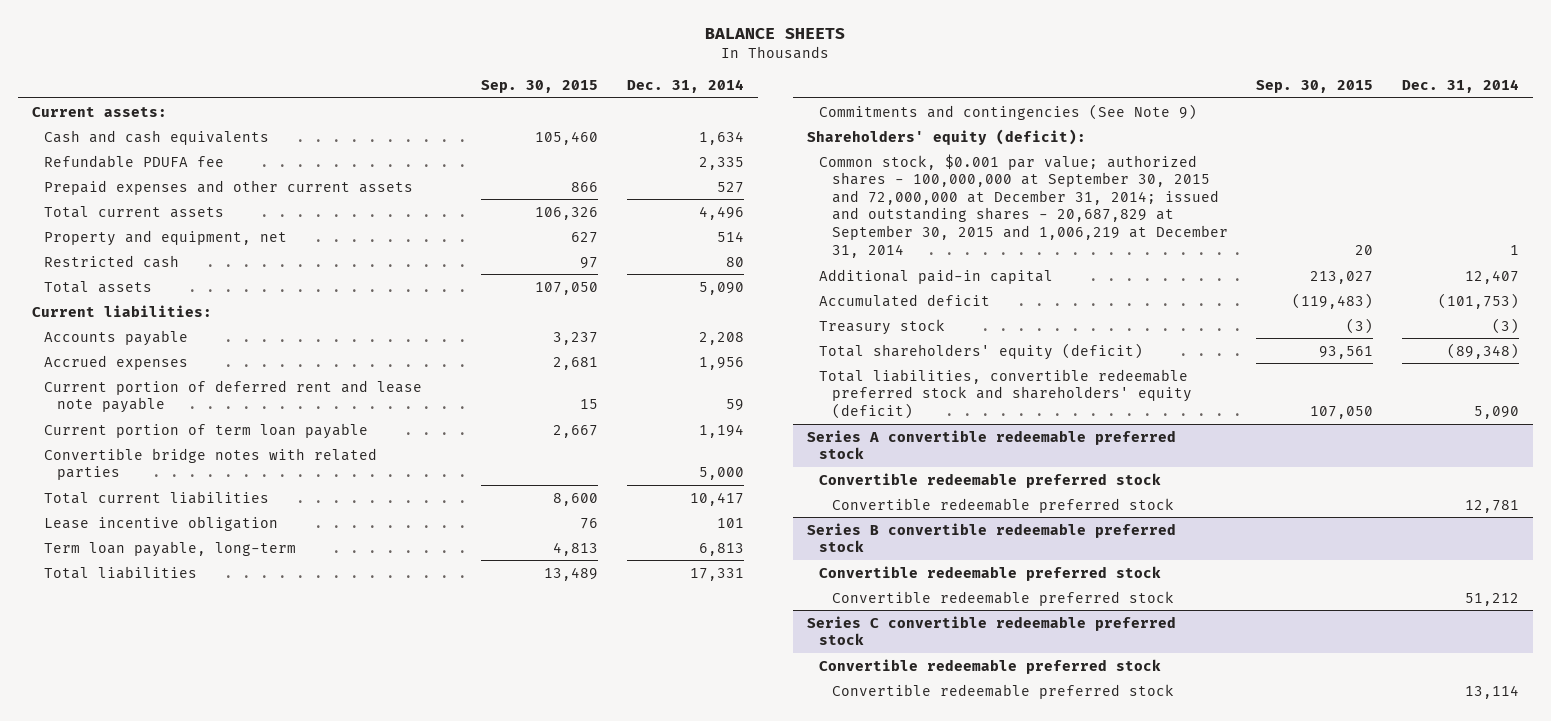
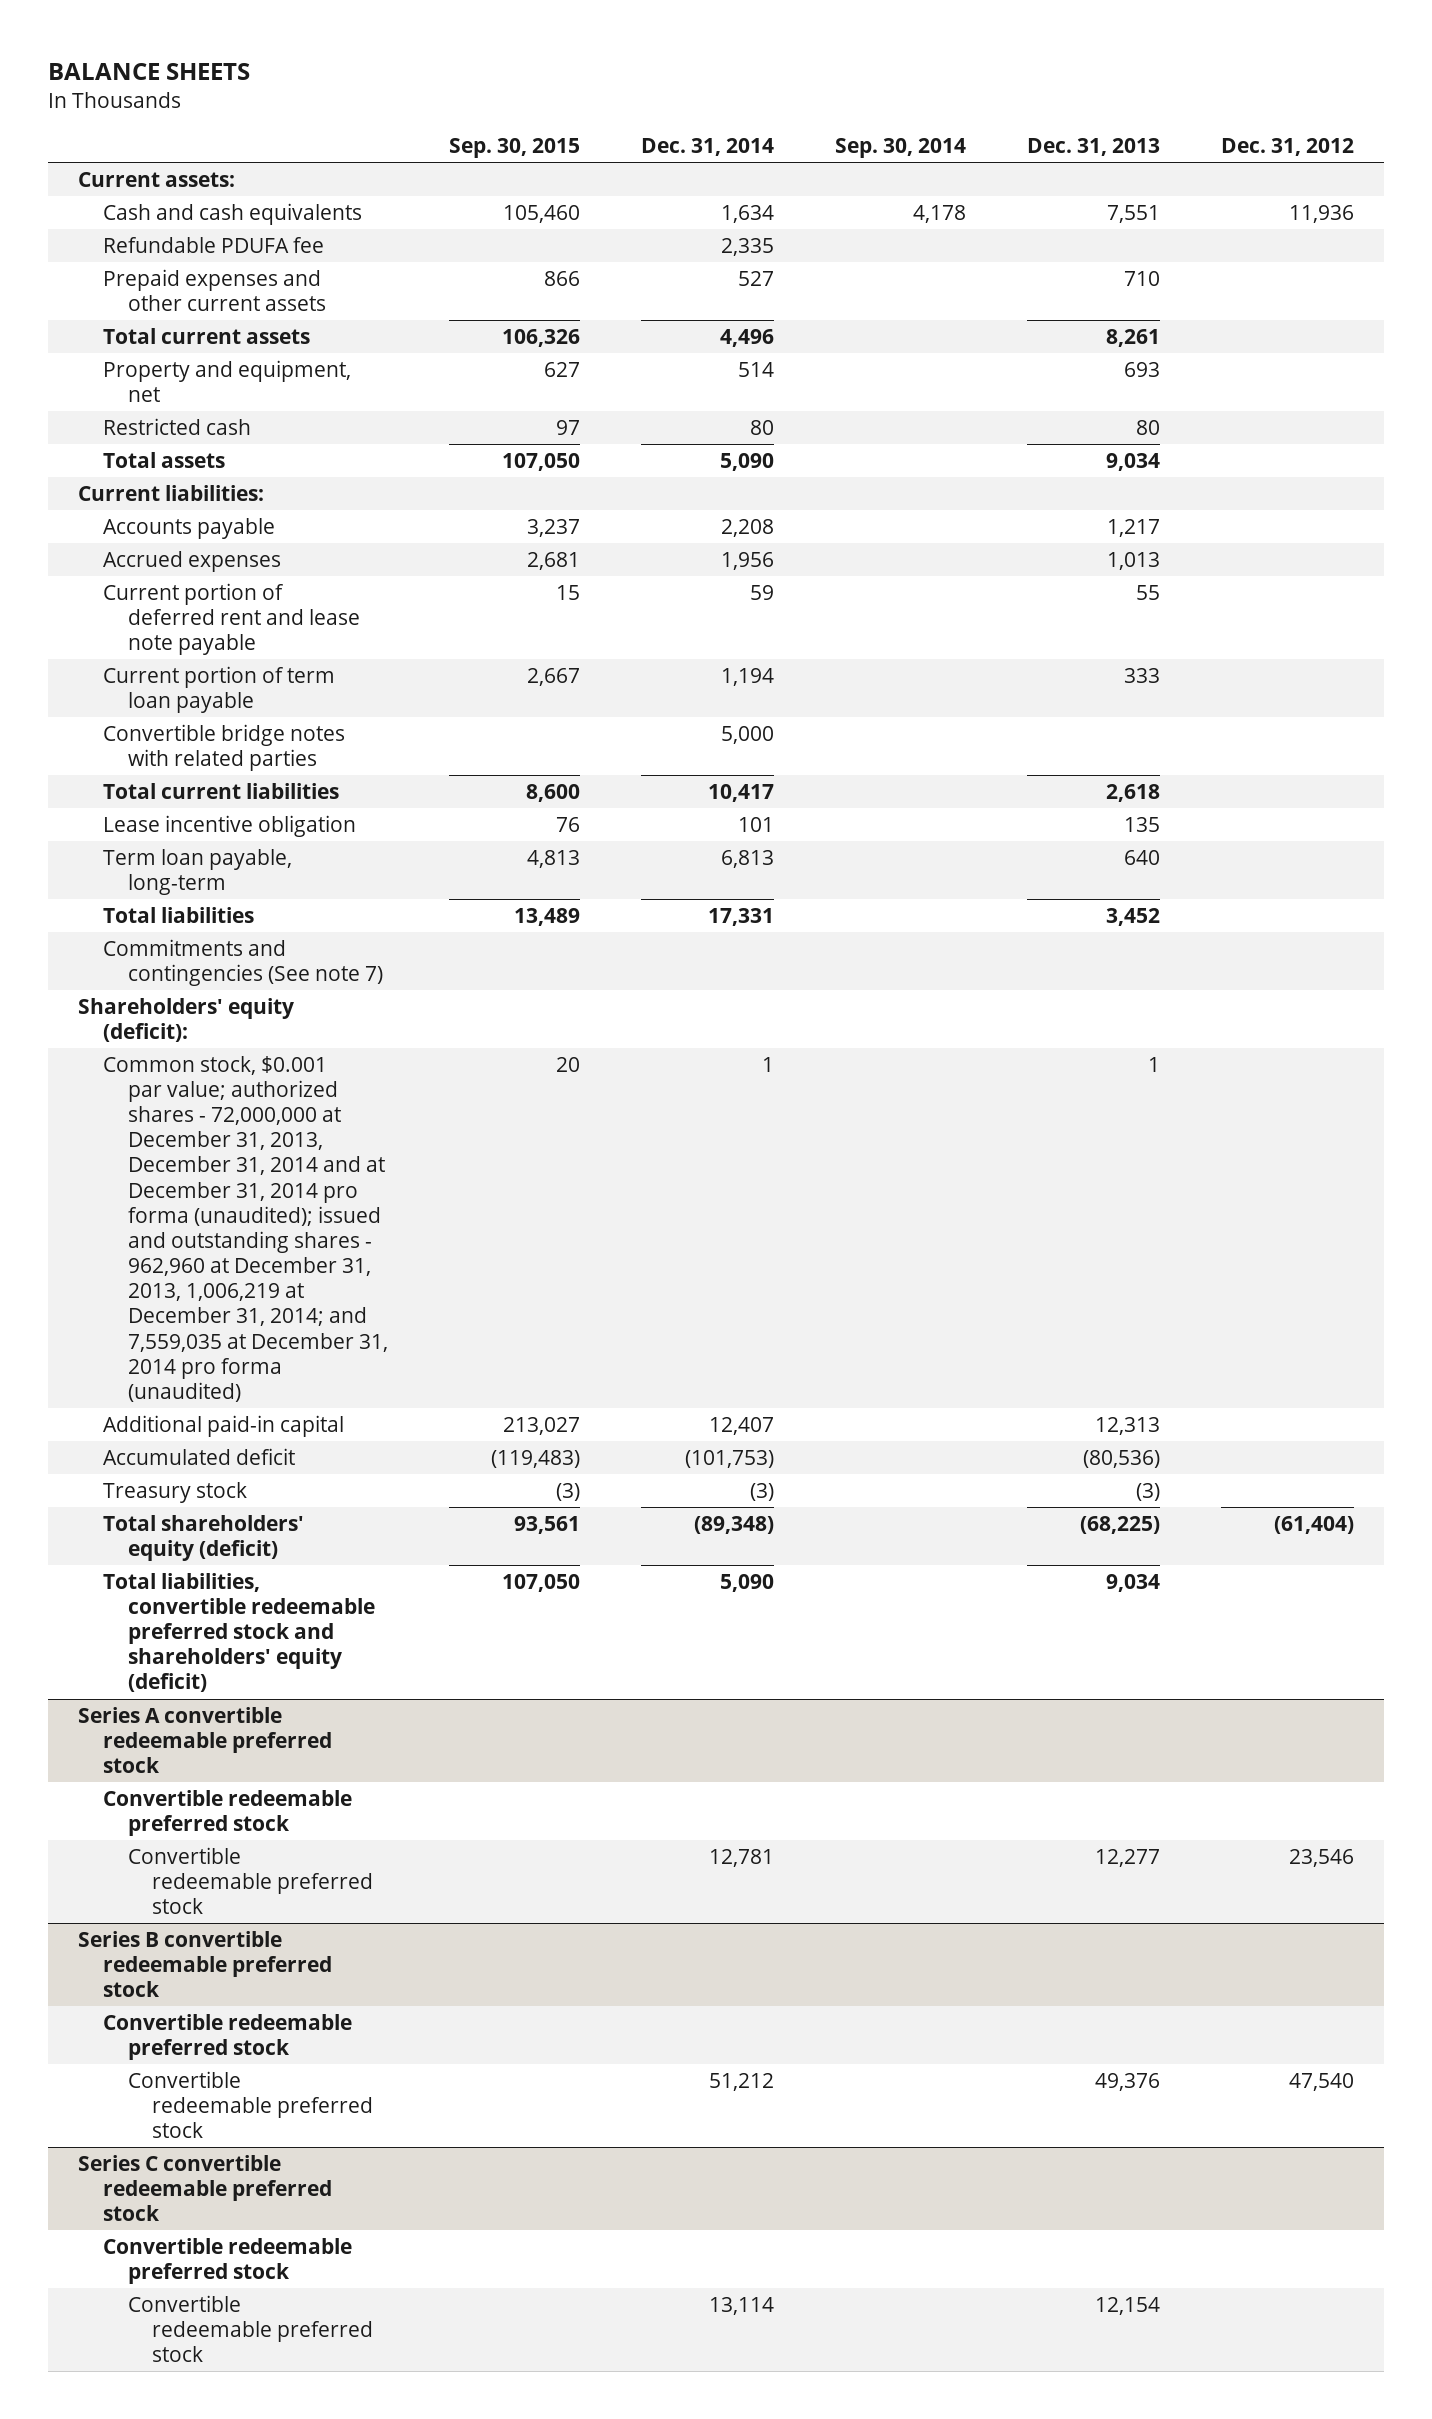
none -> [834,138,966,159] Sep. 30, 2014
none -> [1026,138,1160,157] Dec. 31, 2013
none -> [1220,138,1354,157] Dec. 31, 2012
[819,103,1198,120] Commitments and contingencies (See Note 9) -> [102,938,383,987] Commitments and contingencies (See note 7)
[819,153,1228,258] Common stock, $0.001 par value; authorized shares - 100,000,000 at September 30, 2015 and 72,000,000 at December 31, 2014; issued and outstanding shares - 20,687,829 at September 30, 2015 and 1,006,219 at December 31, 2014 -> [102,1055,388,1402] Common stock, $0.001 par value; authorized shares - 72,000,000 at December 31, 2013, December 31, 2014 and at December 31, 2014 pro forma (unaudited); issued and outstanding shares - 962,960 at December 31, 2013, 1,006,219 at December 31, 2014; and 7,559,035 at December 31, 2014 pro forma (unaudited)

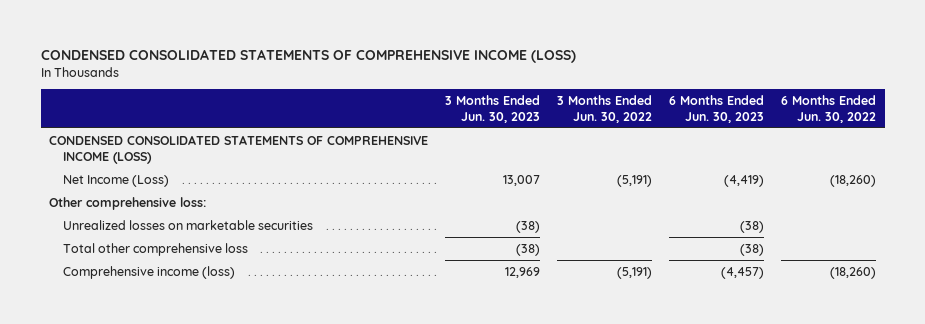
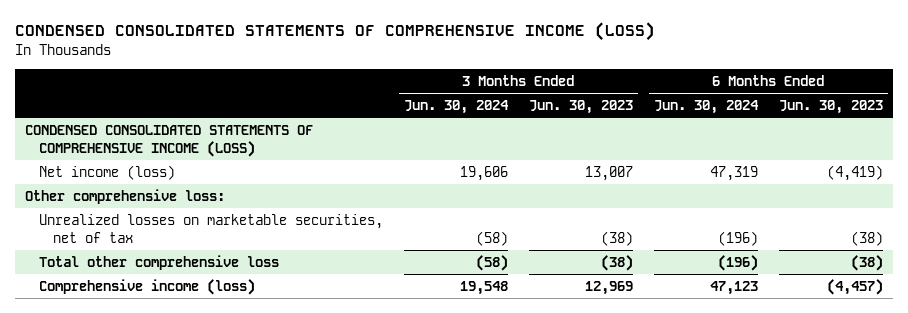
[557,94,653,123] 3 Months Ended Jun. 30, 2022 -> none
[781,94,877,123] 6 Months Ended Jun. 30, 2022 -> none
none -> [403,99,509,114] Jun. 30, 2024
none -> [653,99,759,114] Jun. 30, 2024
[62,174,169,187] Net Income (Loss) -> [39,164,176,180] Net income (loss)
[62,219,313,230] Unrealized losses on marketable securities -> [39,213,384,243] Unrealized losses on marketable securities, net of tax

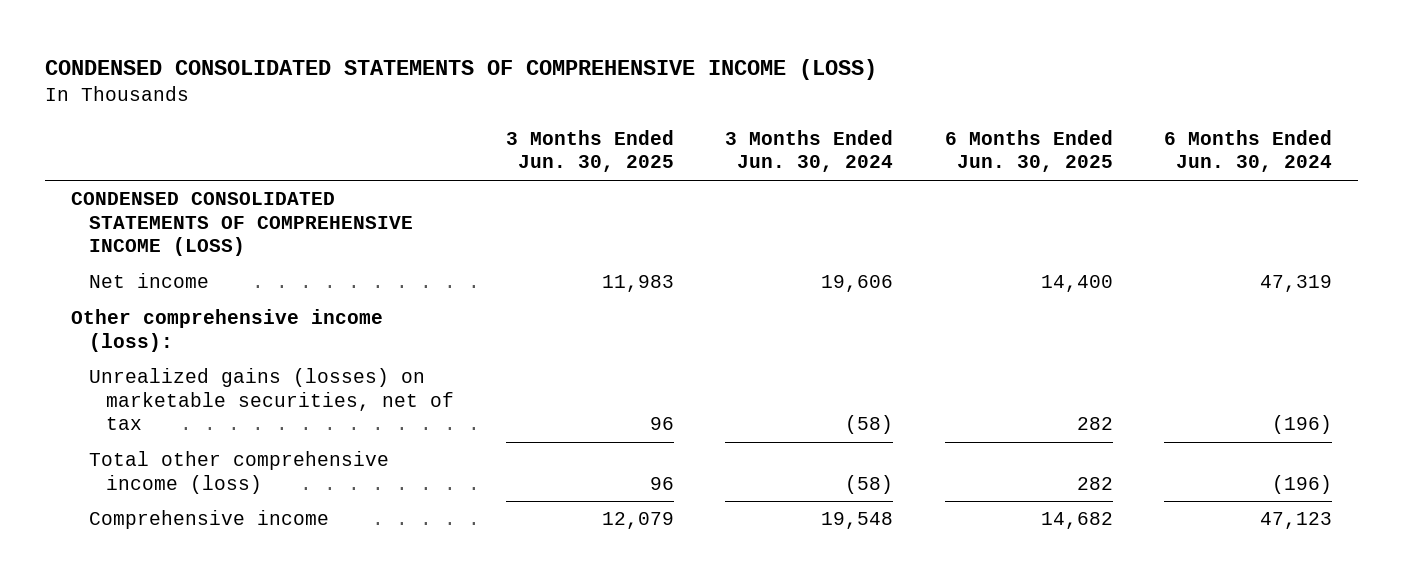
[528,99,633,114] Jun. 30, 2023 -> none
[778,99,883,114] Jun. 30, 2023 -> none
none -> [505,130,674,173] 3 Months Ended Jun. 30, 2025
none -> [944,130,1113,173] 6 Months Ended Jun. 30, 2025
[39,164,176,180] Net income (loss) -> [88,273,209,289] Net income
[25,188,226,204] Other comprehensive loss: -> [71,309,384,352] Other comprehensive income (loss):
[39,213,384,243] Unrealized losses on marketable securities, net of tax -> [88,368,455,430] Unrealized gains (losses) on marketable securities, net of tax
[39,254,280,270] Total other comprehensive loss -> [88,451,389,494] Total other comprehensive income (loss)
[39,278,256,295] Comprehensive income (loss) -> [88,510,329,530] Comprehensive income

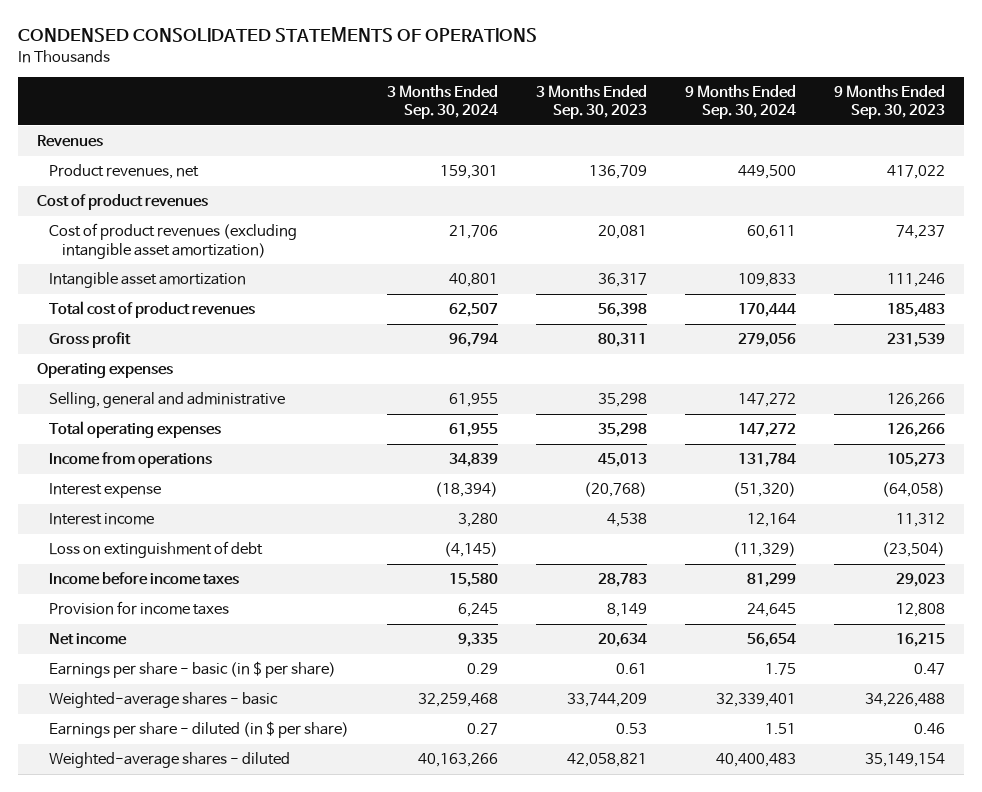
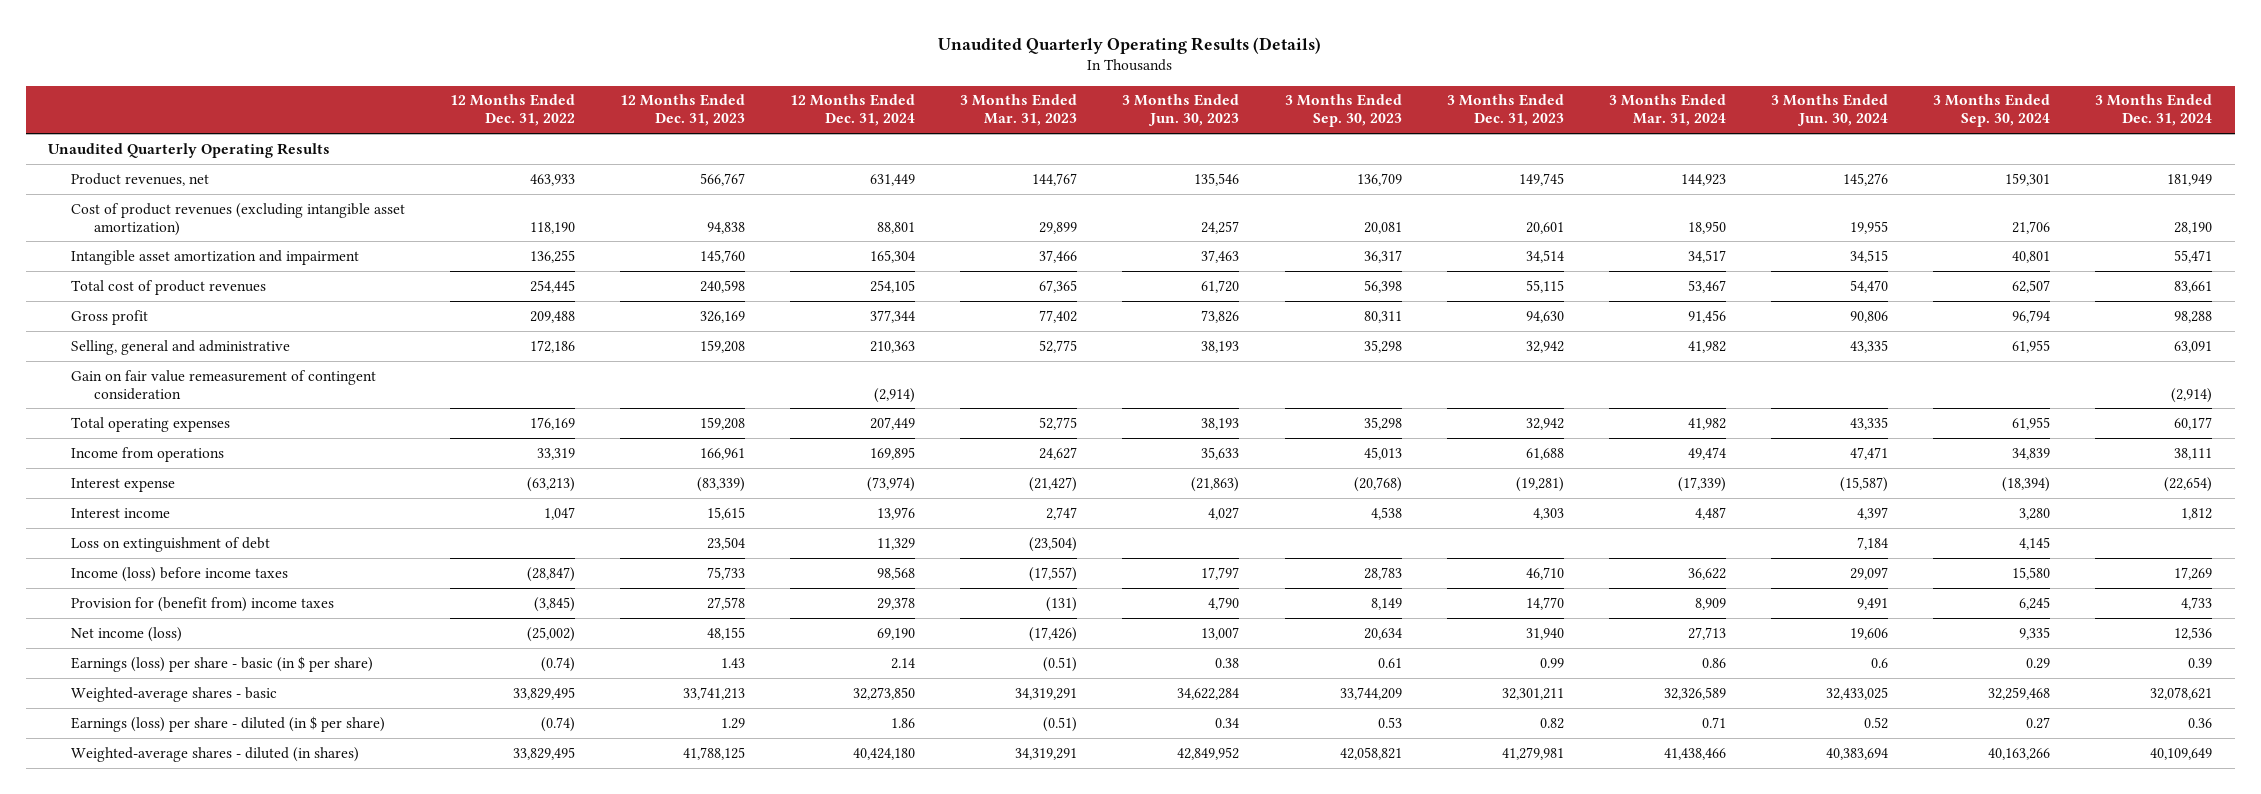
[17,27,537,43] CONDENSED CONSOLIDATED STATEMENTS OF OPERATIONS -> [938,36,1322,54] Unaudited Quarterly Operating Results (Details)
[684,85,796,120] 9 Months Ended Sep. 30, 2024 -> none
[833,85,945,120] 9 Months Ended Sep. 30, 2023 -> none
none -> [450,94,576,127] 12 Months Ended Dec. 31, 2022
none -> [620,94,746,127] 12 Months Ended Dec. 31, 2023
none -> [790,94,916,127] 12 Months Ended Dec. 31, 2024
none -> [960,94,1078,127] 3 Months Ended Mar. 31, 2023
none -> [1122,94,1240,127] 3 Months Ended Jun. 30, 2023
none -> [1446,94,1564,127] 3 Months Ended Dec. 31, 2023
none -> [1608,94,1726,127] 3 Months Ended Mar. 31, 2024
none -> [1770,94,1888,127] 3 Months Ended Jun. 30, 2024
none -> [2095,94,2213,127] 3 Months Ended Dec. 31, 2024
[36,135,103,148] Revenues -> none
none -> [48,142,331,158] Unaudited Quarterly Operating Results
[36,194,208,211] Cost of product revenues -> none
[49,272,247,289] Intangible asset amortization -> [71,249,360,265] Intangible asset amortization and impairment
[36,363,173,379] Operating expenses -> none
none -> [71,369,377,400] Gain on fair value remeasurement of contingent consideration
[444,542,499,558] (4,145) -> [2018,536,2050,550] 4,145
[49,572,240,586] Income before income taxes -> [71,566,289,582] Income (loss) before income taxes
[49,601,230,616] Provision for income taxes -> [71,596,335,612] Provision for (benefit from) income taxes
[49,633,128,646] Net income -> [71,626,183,642] Net income (loss)
[49,661,337,679] Earnings per share - basic (in $ per share) -> [71,655,374,672] Earnings (loss) per share - basic (in $ per share)
[49,721,350,739] Earnings per share - diluted (in $ per share) -> [71,715,386,732] Earnings (loss) per share - diluted (in $ per share)
[49,752,291,769] Weighted-average shares - diluted -> [71,746,360,762] Weighted-average shares - diluted (in shares)

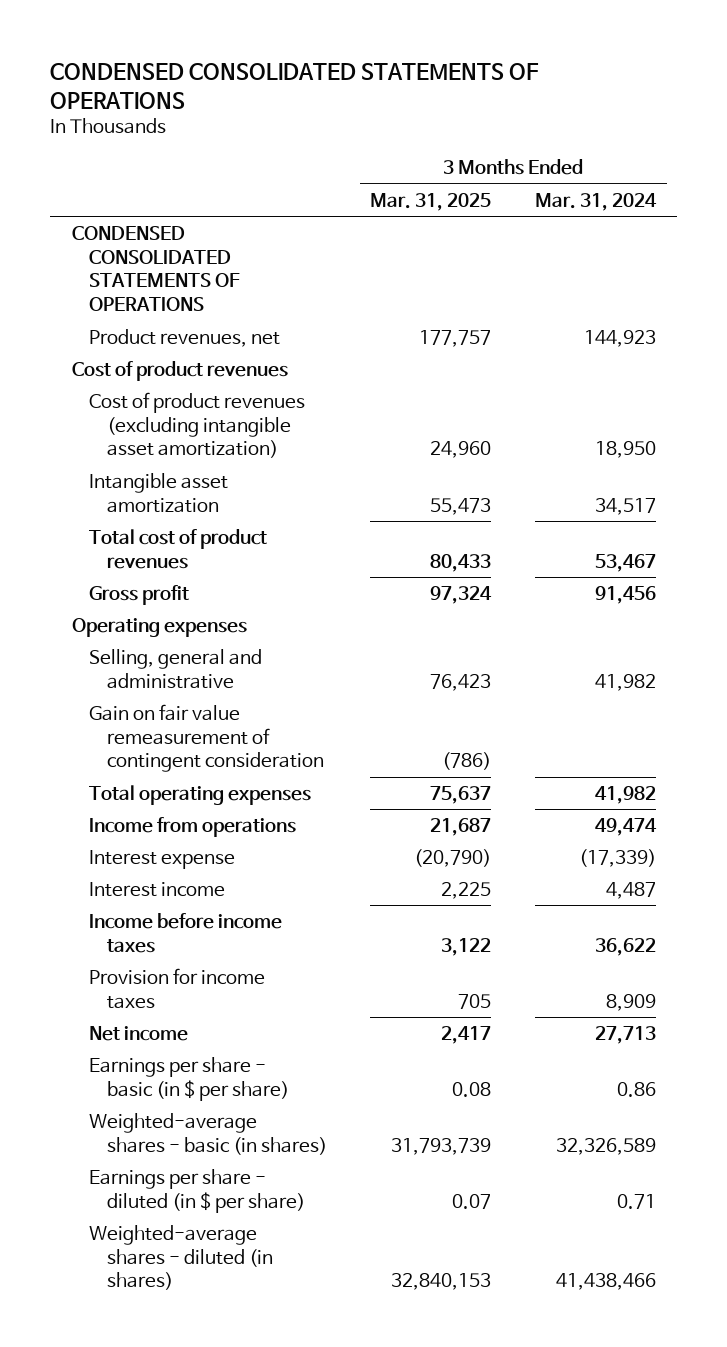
[938,36,1322,54] Unaudited Quarterly Operating Results (Details) -> [49,62,539,109] CONDENSED CONSOLIDATED STATEMENTS OF OPERATIONS
[450,94,576,127] 12 Months Ended Dec. 31, 2022 -> none
[620,94,746,127] 12 Months Ended Dec. 31, 2023 -> none
[790,94,916,127] 12 Months Ended Dec. 31, 2024 -> none
[960,94,1078,127] 3 Months Ended Mar. 31, 2023 -> none
[1122,94,1240,127] 3 Months Ended Jun. 30, 2023 -> none
[1284,94,1402,128] 3 Months Ended Sep. 30, 2023 -> none
[1446,94,1564,127] 3 Months Ended Dec. 31, 2023 -> none
[1770,94,1888,127] 3 Months Ended Jun. 30, 2024 -> none
[1932,94,2050,128] 3 Months Ended Sep. 30, 2024 -> none
[2095,94,2213,127] 3 Months Ended Dec. 31, 2024 -> none
none -> [370,192,492,211] Mar. 31, 2025
[48,142,331,158] Unaudited Quarterly Operating Results -> none
none -> [71,225,241,312] CONDENSED CONSOLIDATED STATEMENTS OF OPERATIONS
none -> [71,360,288,381] Cost of product revenues
[71,249,360,265] Intangible asset amortization and impairment -> [89,472,229,513] Intangible asset amortization
none -> [71,617,247,637] Operating expenses
[71,536,271,552] Loss on extinguishment of debt -> none
[71,566,289,582] Income (loss) before income taxes -> [89,912,283,953] Income before income taxes
[71,596,335,612] Provision for (benefit from) income taxes -> [89,967,266,1009] Provision for income taxes
[71,626,183,642] Net income (loss) -> [89,1025,189,1041] Net income
[71,655,374,672] Earnings (loss) per share - basic (in $ per share) -> [89,1056,290,1101] Earnings per share - basic (in $ per share)
[71,686,278,702] Weighted-average shares - basic -> [89,1112,328,1155] Weighted-average shares - basic (in shares)
[71,715,386,732] Earnings (loss) per share - diluted (in $ per share) -> [89,1168,306,1213] Earnings per share - diluted (in $ per share)

